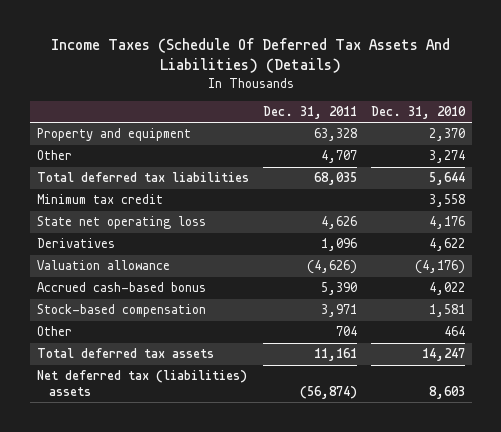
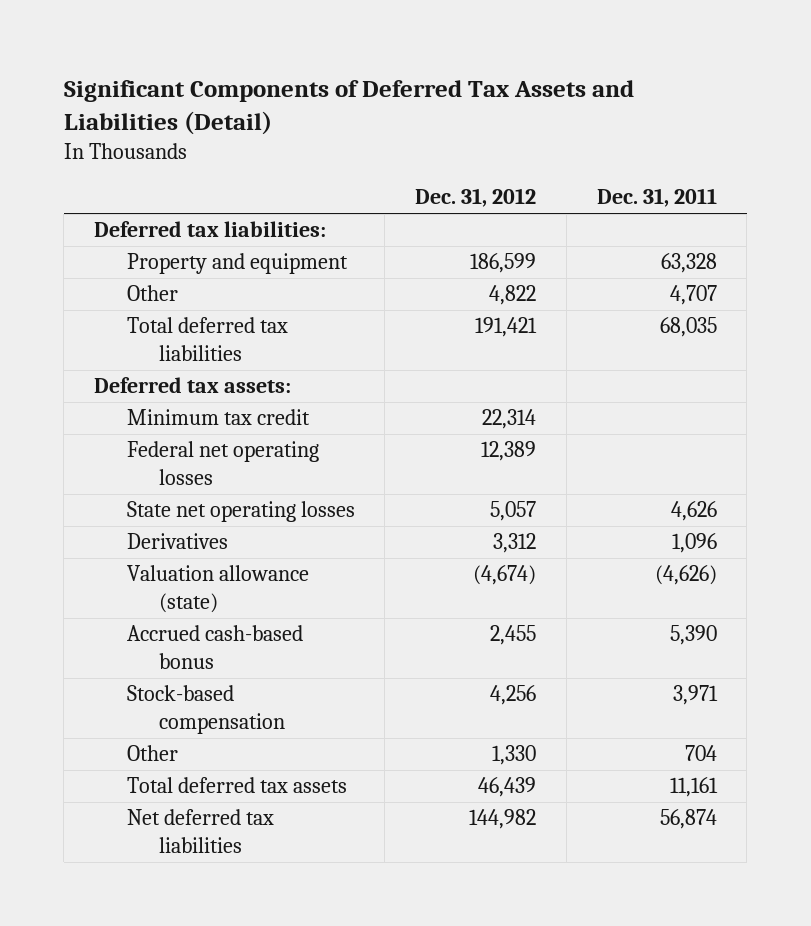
[50,37,450,74] Income Taxes (Schedule Of Deferred Tax Assets And Liabilities) (Details) -> [63,80,634,136] Significant Components of Deferred Tax Assets and Liabilities (Detail)
[370,105,466,119] Dec. 31, 2010 -> none
none -> [415,188,537,208] Dec. 31, 2012
none -> [94,221,327,238] Deferred tax liabilities:
none -> [94,377,292,394] Deferred tax assets:
none -> [126,441,319,485] Federal net operating losses
[36,216,206,230] State net operating loss -> [126,501,355,523] State net operating losses
[36,260,170,271] Valuation allowance -> [126,565,309,613] Valuation allowance (state)
[36,370,247,397] Net deferred tax (liabilities) assets -> [126,809,274,853] Net deferred tax liabilities
[299,386,357,400] (56,874) -> [659,809,717,830] 56,874

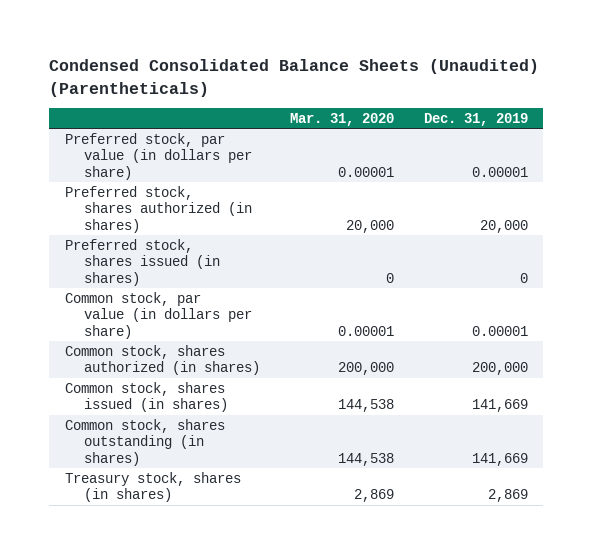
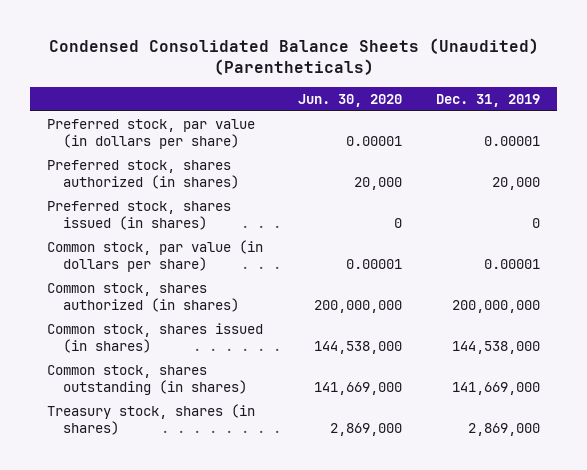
[289,112,394,126] Mar. 31, 2020 -> none
none -> [297,93,402,107] Jun. 30, 2020
[472,362,529,376] 200,000 -> [451,299,540,313] 200,000,000
[472,399,529,413] 141,669 -> [451,340,540,354] 144,538,000
[472,452,529,466] 141,669 -> [451,381,540,395] 141,669,000
[488,489,529,503] 2,869 -> [467,422,540,436] 2,869,000

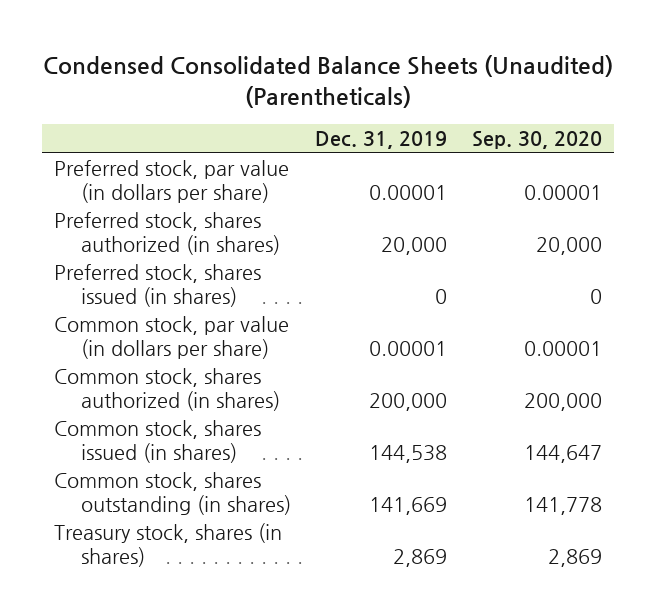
[297,93,402,107] Jun. 30, 2020 -> none
none -> [471,131,602,150] Sep. 30, 2020
[451,299,540,313] 200,000,000 -> [369,392,448,411] 200,000
[451,340,540,354] 144,538,000 -> [369,444,448,463] 144,538
[451,381,540,395] 141,669,000 -> [369,496,448,515] 141,669
[467,422,540,436] 2,869,000 -> [393,548,448,567] 2,869

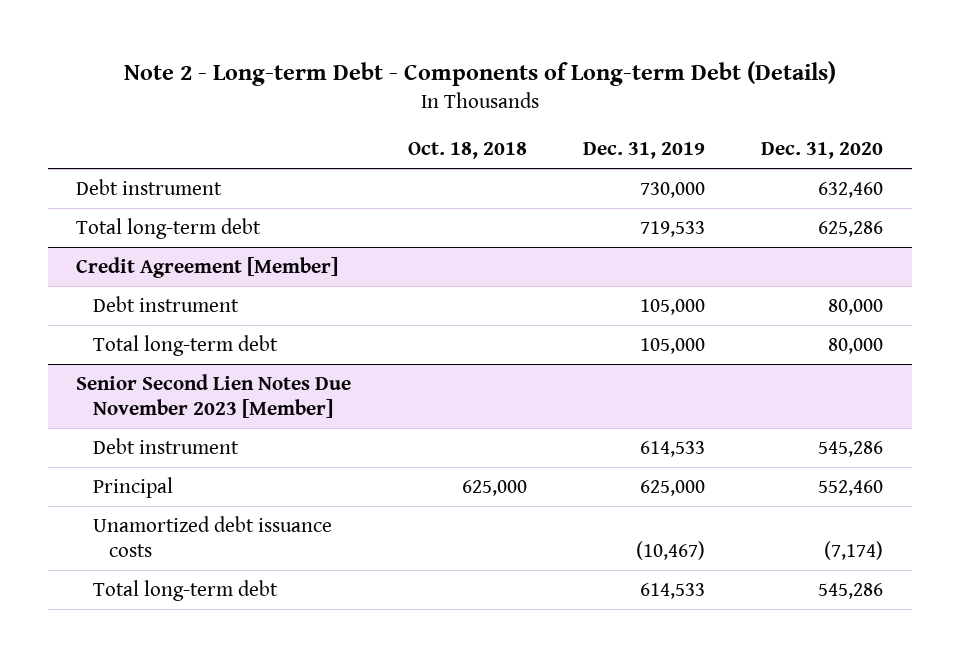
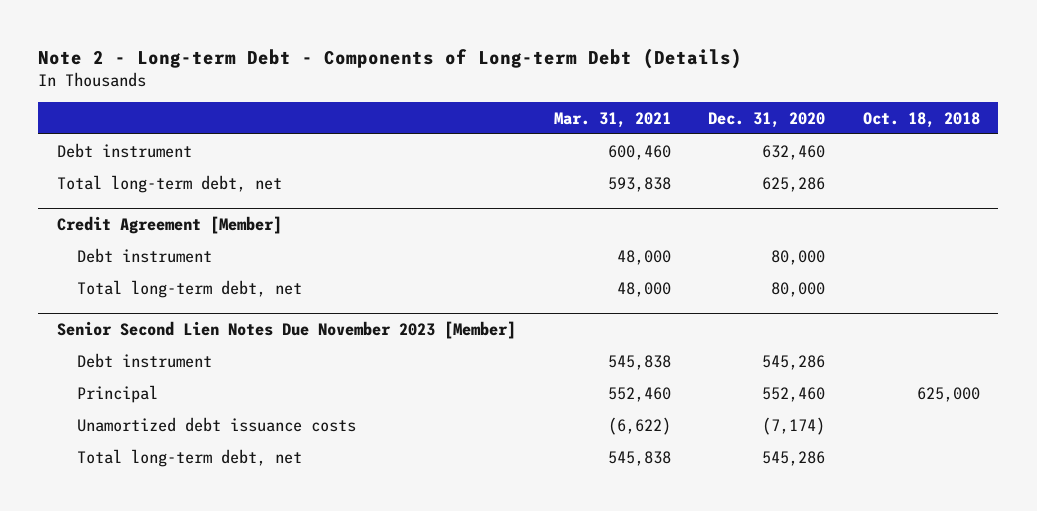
[583,141,706,159] Dec. 31, 2019 -> none
none -> [553,111,671,128] Mar. 31, 2021
[76,217,262,239] Total long-term debt -> [57,174,283,193] Total long-term debt, net
[92,334,278,356] Total long-term debt -> [76,279,302,298] Total long-term debt, net
[92,579,278,601] Total long-term debt -> [76,448,302,467] Total long-term debt, net

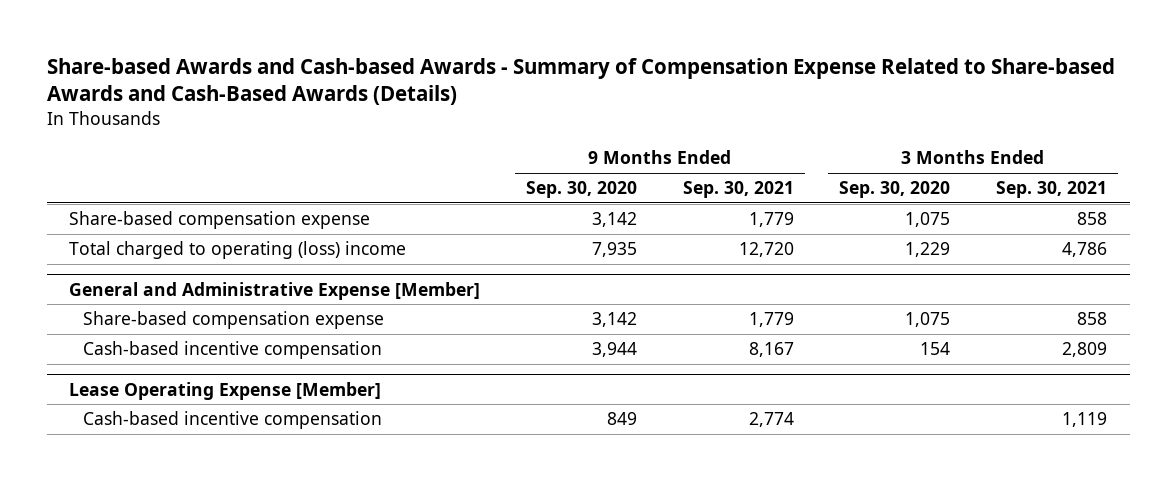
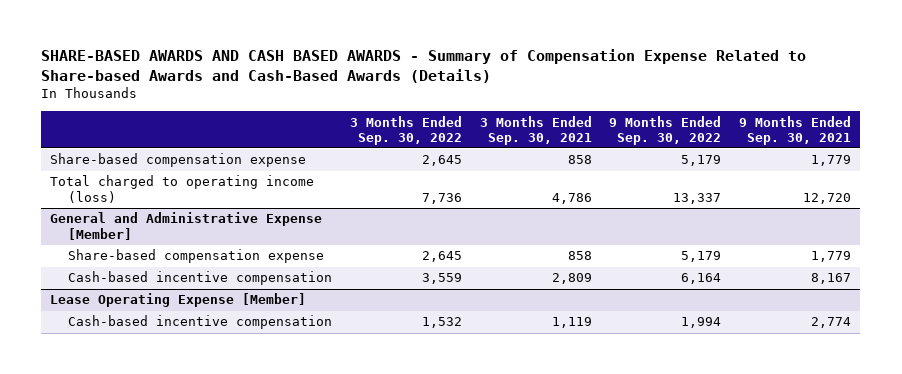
[46,58,1115,106] Share-based Awards and Cash-based Awards - Summary of Compensation Expense Related to Share-based Awards and Cash-Based Awards (Details) -> [41,49,807,84] SHARE-BASED AWARDS AND CASH BASED AWARDS - Summary of Compensation Expense Related to Share-based Awards and Cash-Based Awards (Details)
[526,181,638,199] Sep. 30, 2020 -> none
[839,181,951,199] Sep. 30, 2020 -> none
none -> [349,115,462,145] 3 Months Ended Sep. 30, 2022
none -> [609,115,722,145] 9 Months Ended Sep. 30, 2022
[69,241,407,260] Total charged to operating (loss) income -> [50,175,315,203] Total charged to operating income (loss)

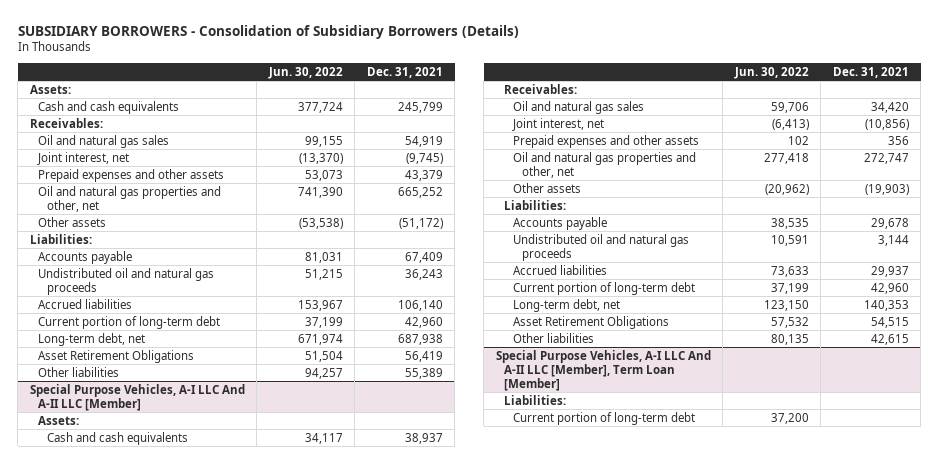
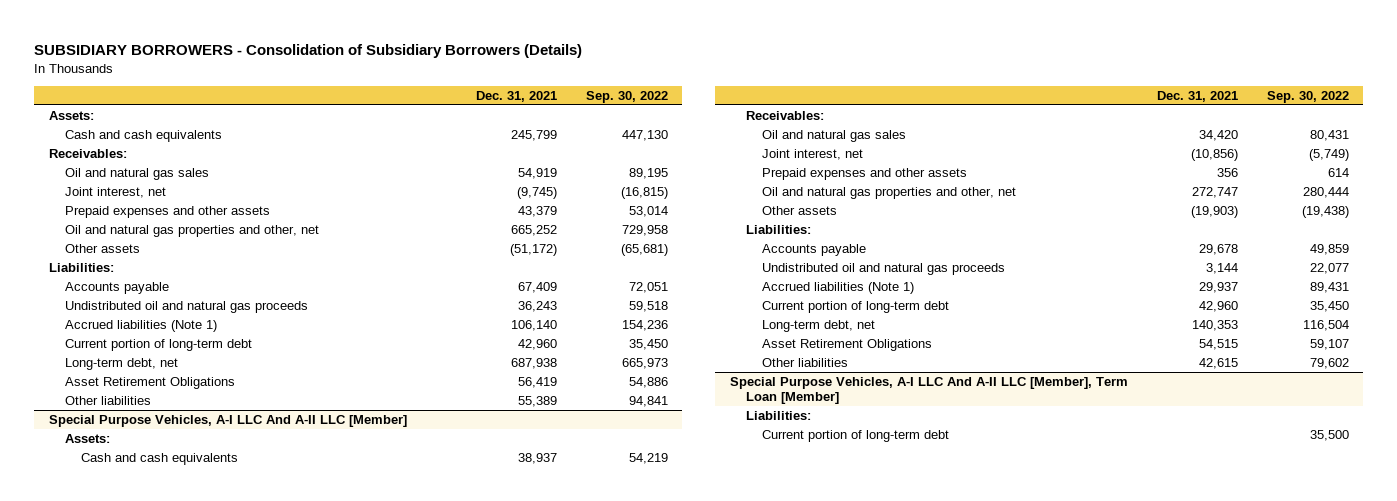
[267,66,343,79] Jun. 30, 2022 -> none
none -> [585,90,668,103] Sep. 30, 2022
[38,298,133,309] Accrued liabilities -> [65,319,218,332] Accrued liabilities (Note 1)
[513,264,608,275] Accrued liabilities -> [762,281,915,294] Accrued liabilities (Note 1)

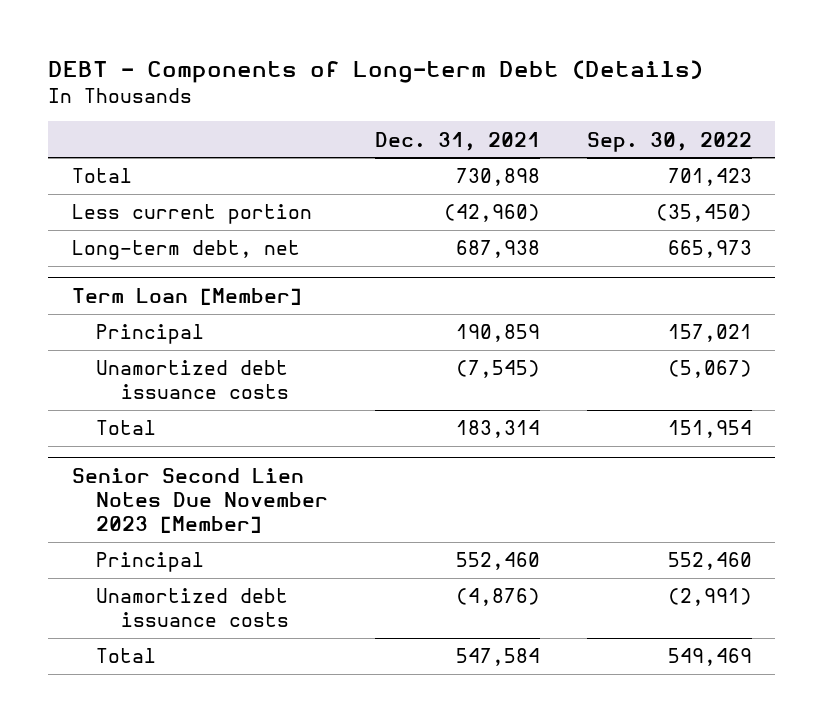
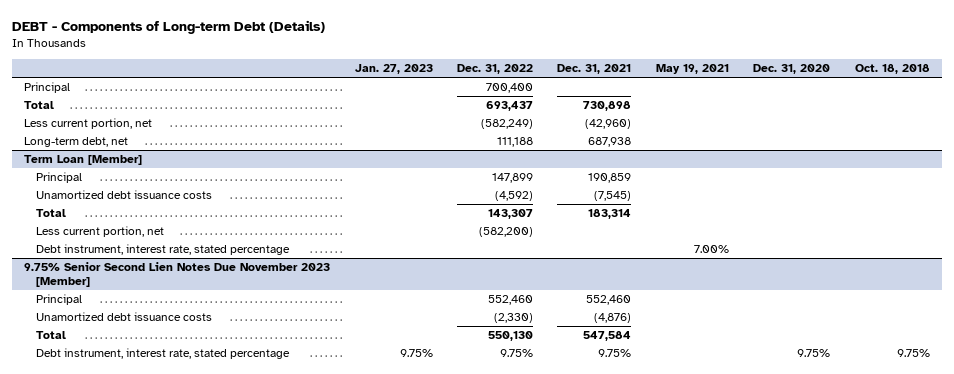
[587,131,753,152] Sep. 30, 2022 -> none
none -> [354,64,433,75] Jan. 27, 2023
none -> [456,64,533,75] Dec. 31, 2022
none -> [655,64,729,75] May 19, 2021
none -> [753,64,831,75] Dec. 31, 2020
none -> [854,64,930,75] Oct. 18, 2018
none -> [24,82,71,94] Principal
[71,204,312,225] Less current portion -> [24,118,153,130] Less current portion, net
none -> [36,226,165,238] Less current portion, net
none -> [36,244,291,256] Debt instrument, interest rate, stated percentage
[71,468,329,533] Senior Second Lien Notes Due November 2023 [Member] -> [24,262,331,288] 9.75% Senior Second Lien Notes Due November 2023 [Member]
none -> [36,348,291,360] Debt instrument, interest rate, stated percentage

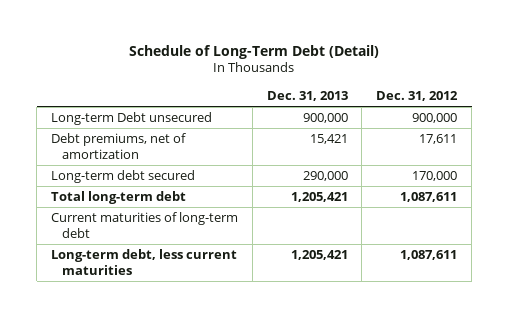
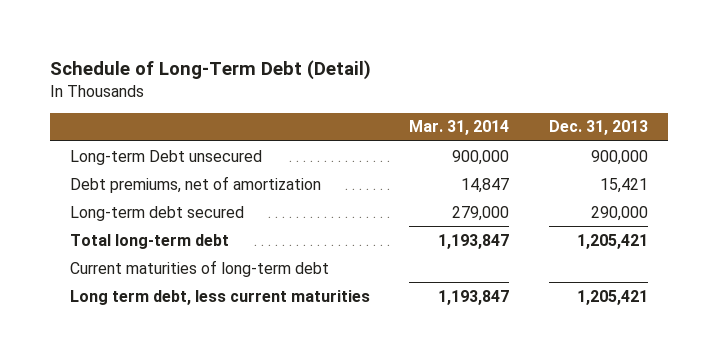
[376,90,459,101] Dec. 31, 2012 -> none
none -> [409,120,510,136] Mar. 31, 2014
[51,249,238,275] Long-term debt, less current maturities -> [70,289,371,305] Long term debt, less current maturities

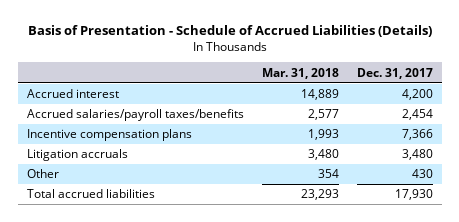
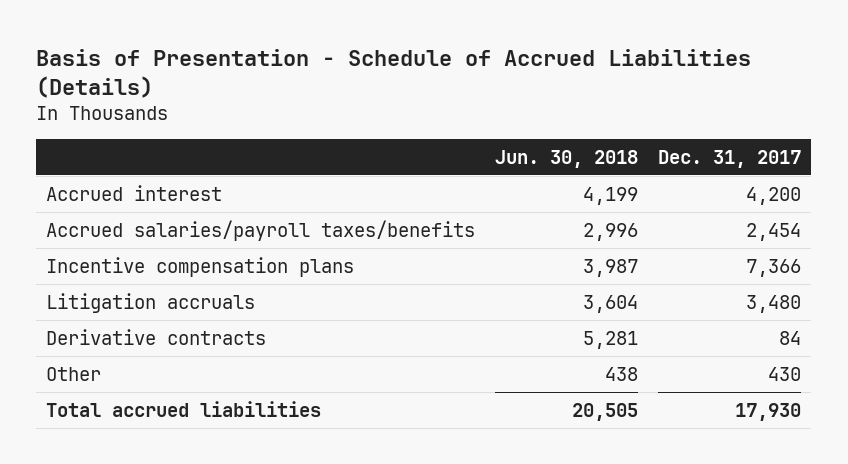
[261,67,339,79] Mar. 31, 2018 -> none
none -> [495,149,639,168] Jun. 30, 2018
none -> [46,328,267,345] Derivative contracts

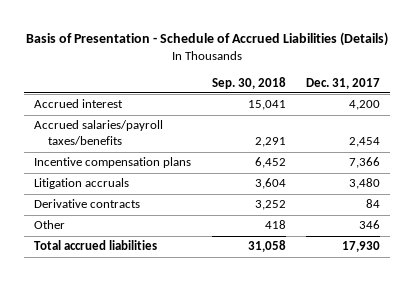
[495,149,639,168] Jun. 30, 2018 -> none
none -> [211,76,286,89] Sep. 30, 2018
[768,366,802,381] 430 -> [359,220,381,230] 346

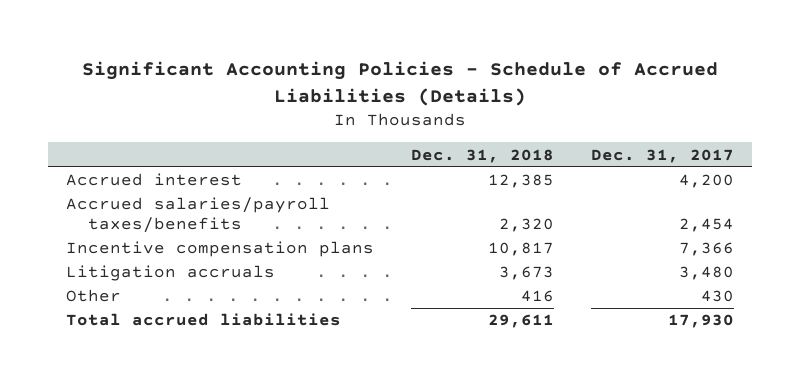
[26,32,389,47] Basis of Presentation - Schedule of Accrued Liabilities (Details) -> [81,60,718,106] Significant Accounting Policies - Schedule of Accrued Liabilities (Details)
[211,76,286,89] Sep. 30, 2018 -> none
none -> [410,148,554,163] Dec. 31, 2018
[34,199,141,209] Derivative contracts -> none
[359,220,381,230] 346 -> [700,290,734,303] 430

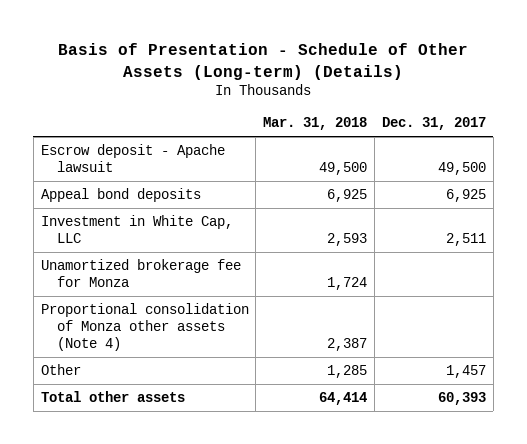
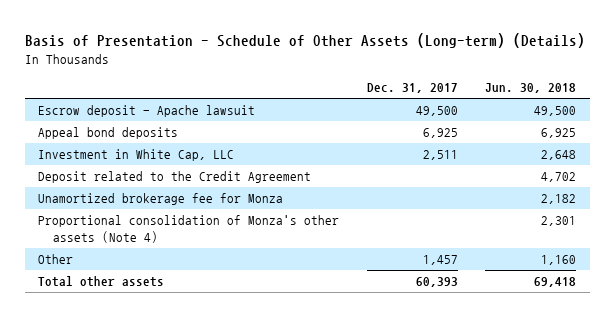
[263,117,368,131] Mar. 31, 2018 -> none
none -> [485,83,577,94] Jun. 30, 2018
none -> [38,171,312,184] Deposit related to the Credit Agreement
[40,303,249,352] Proportional consolidation of Monza other assets (Note 4) -> [38,215,340,244] Proportional consolidation of Monza's other assets (Note 4)

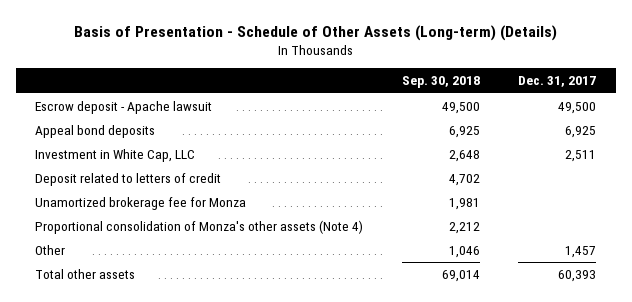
[485,83,577,94] Jun. 30, 2018 -> none
none -> [401,76,480,89] Sep. 30, 2018
[38,171,312,184] Deposit related to the Credit Agreement -> [35,172,222,186] Deposit related to letters of credit

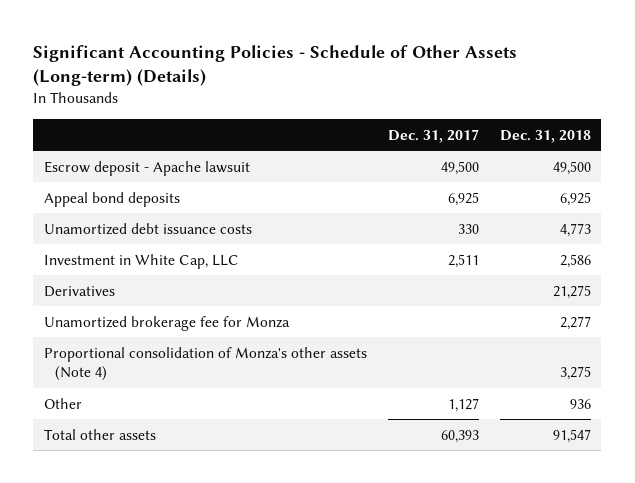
[73,24,557,41] Basis of Presentation - Schedule of Other Assets (Long-term) (Details) -> [33,44,518,87] Significant Accounting Policies - Schedule of Other Assets (Long-term) (Details)
[401,76,480,89] Sep. 30, 2018 -> none
none -> [499,129,591,143] Dec. 31, 2018
none -> [43,222,252,235] Unamortized debt issuance costs
[35,172,222,186] Deposit related to letters of credit -> none
none -> [43,285,115,297] Derivatives
[565,245,597,258] 1,457 -> [447,397,479,412] 1,127

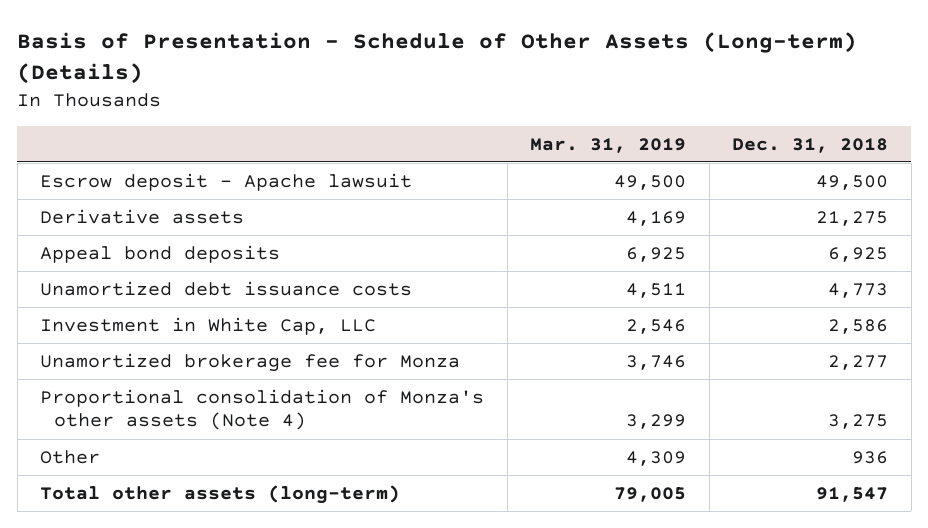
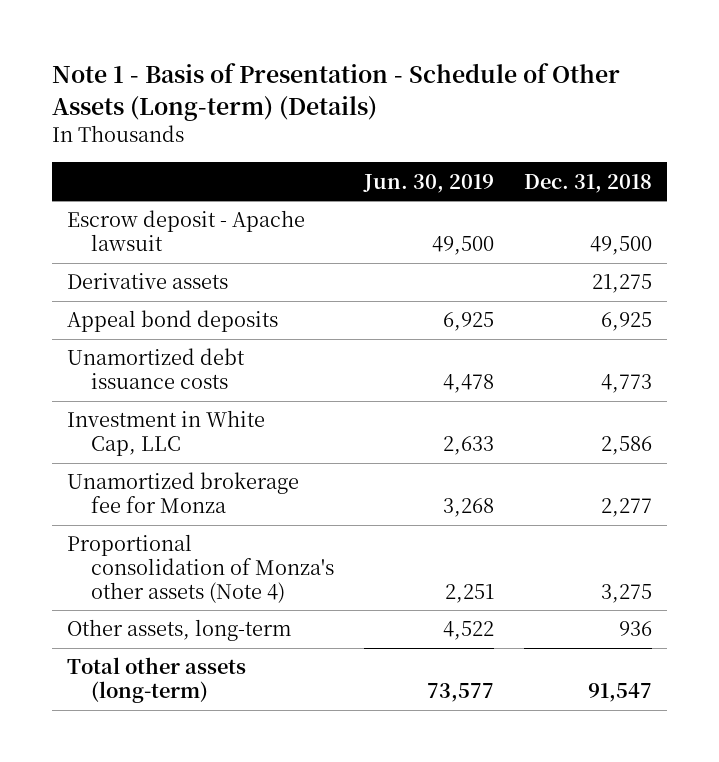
[17,31,858,84] Basis of Presentation - Schedule of Other Assets (Long-term) (Details) -> [52,63,621,121] Note 1 - Basis of Presentation - Schedule of Other Assets (Long-term) (Details)
[530,137,687,153] Mar. 31, 2019 -> none
none -> [362,173,494,193] Jun. 30, 2019
[40,449,101,464] Other -> [67,619,292,642] Other assets, long-term

